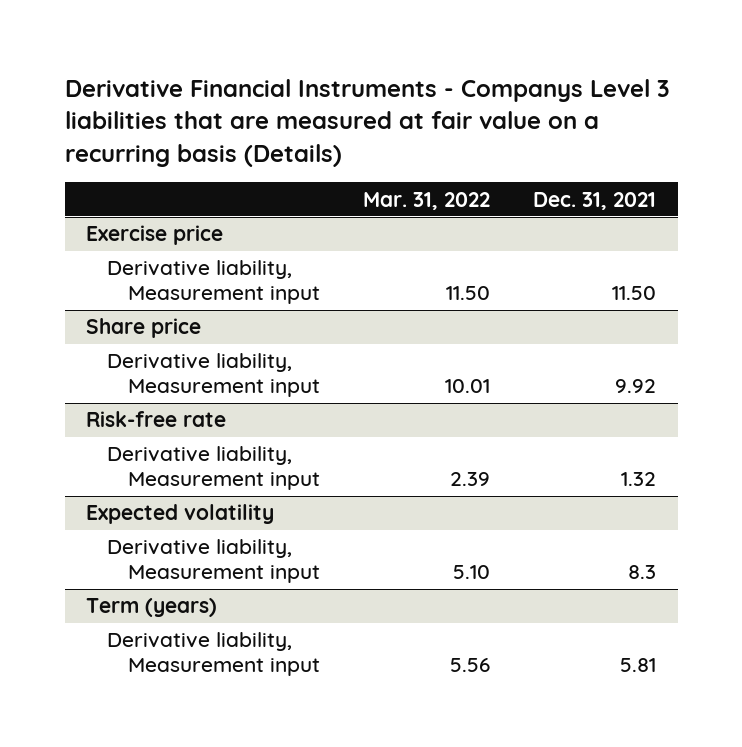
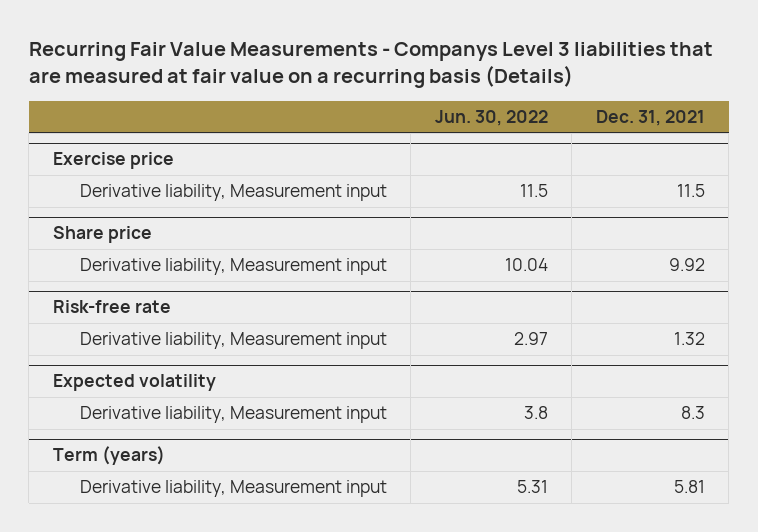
[64,78,670,167] Derivative Financial Instruments - Companys Level 3 liabilities that are measured at fair value on a recurring basis (Details) -> [28,42,713,89] Recurring Fair Value Measurements - Companys Level 3 liabilities that are measured at fair value on a recurring basis (Details)
[362,191,490,210] Mar. 31, 2022 -> none
none -> [434,109,548,126] Jun. 30, 2022
[611,286,656,301] 11.50 -> [676,184,705,198] 11.5

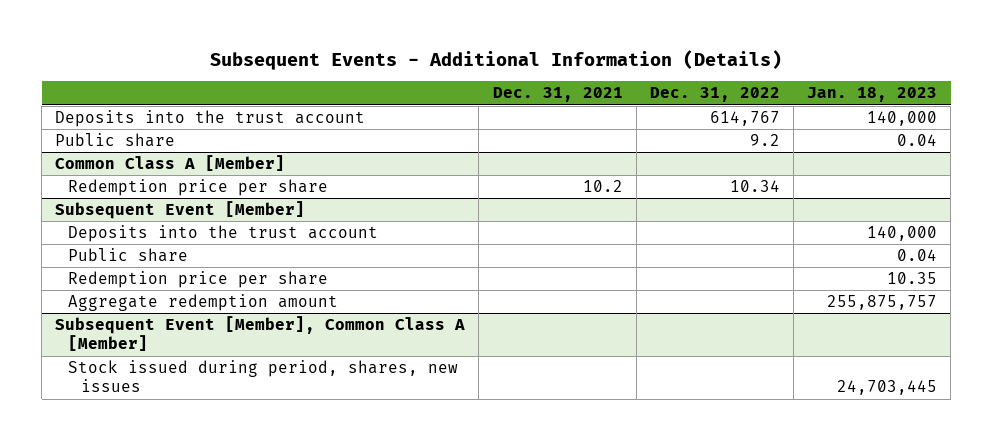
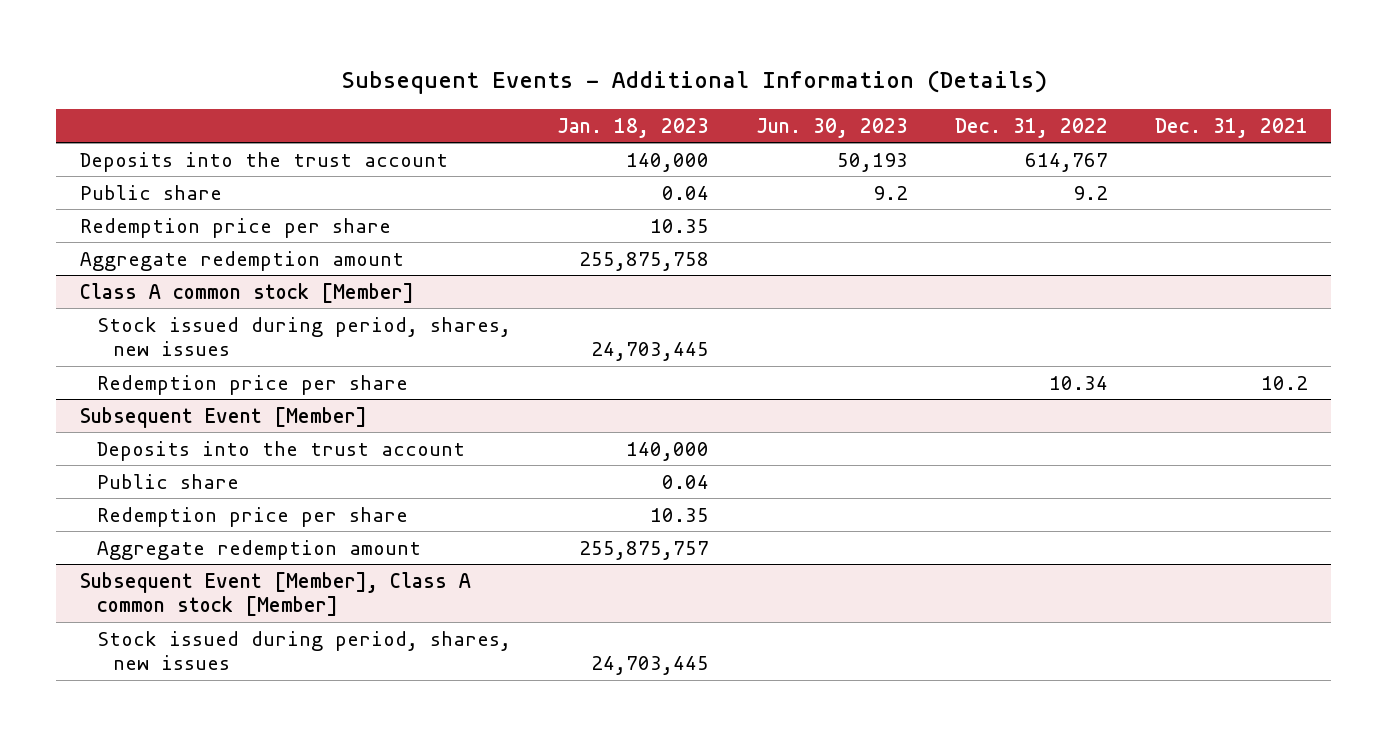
none -> [756,117,909,138] Jun. 30, 2023
none -> [79,217,391,238] Redemption price per share
none -> [79,250,404,271] Aggregate redemption amount
[55,155,286,172] Common Class A [Member] -> [79,282,414,303] Class A common stock [Member]
none -> [96,316,511,357] Stock issued during period, shares, new issues
[55,316,466,352] Subsequent Event [Member], Common Class A [Member] -> [79,571,471,617] Subsequent Event [Member], Class A common stock [Member]

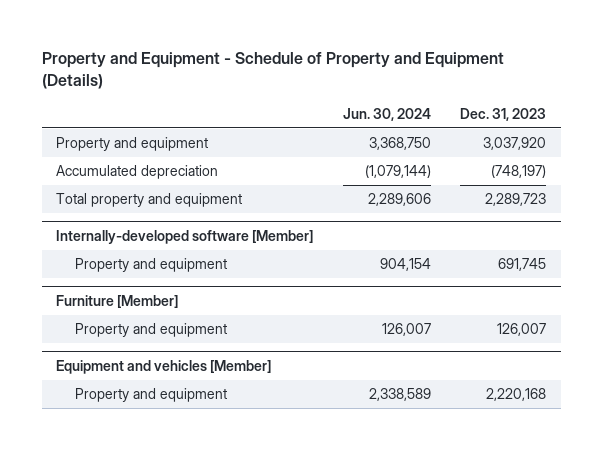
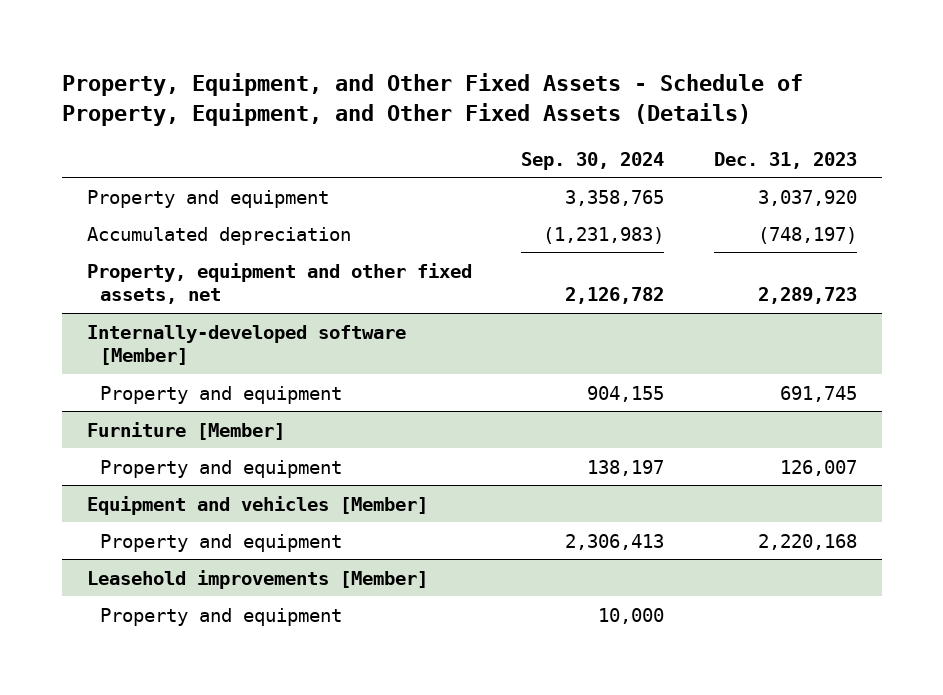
[41,51,504,89] Property and Equipment - Schedule of Property and Equipment (Details) -> [61,73,803,126] Property, Equipment, and Other Fixed Assets - Schedule of Property, Equipment, and Other Fixed Assets (Details)
[342,107,431,121] Jun. 30, 2024 -> none
none -> [521,151,665,170] Sep. 30, 2024
[56,193,243,208] Total property and equipment -> [86,262,472,305] Property, equipment and other fixed assets, net
none -> [86,569,428,589] Leasehold improvements [Member]
none -> [100,607,343,626] Property and equipment

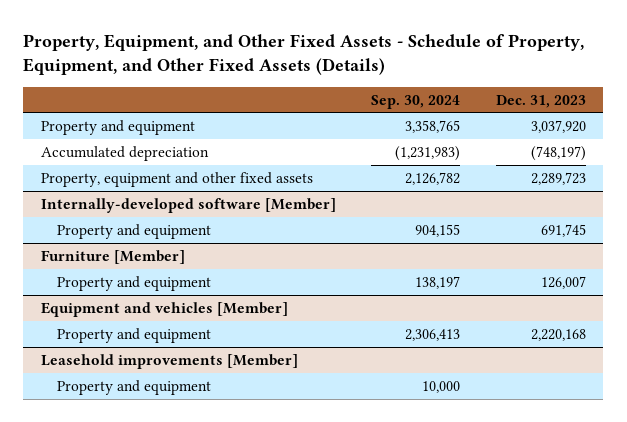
[86,262,472,305] Property, equipment and other fixed assets, net -> [41,171,314,187] Property, equipment and other fixed assets

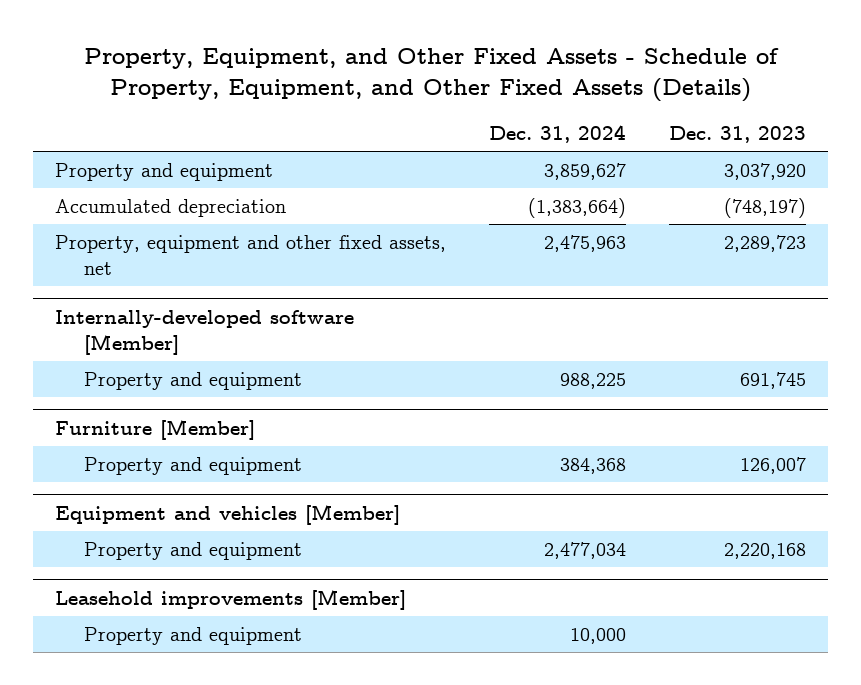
[371,94,461,109] Sep. 30, 2024 -> none
none -> [489,125,627,144] Dec. 31, 2024
[41,171,314,187] Property, equipment and other fixed assets -> [55,234,447,275] Property, equipment and other fixed assets, net

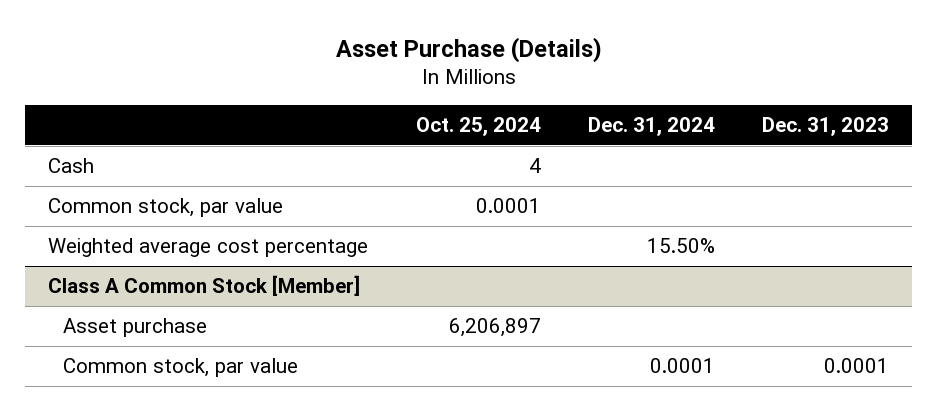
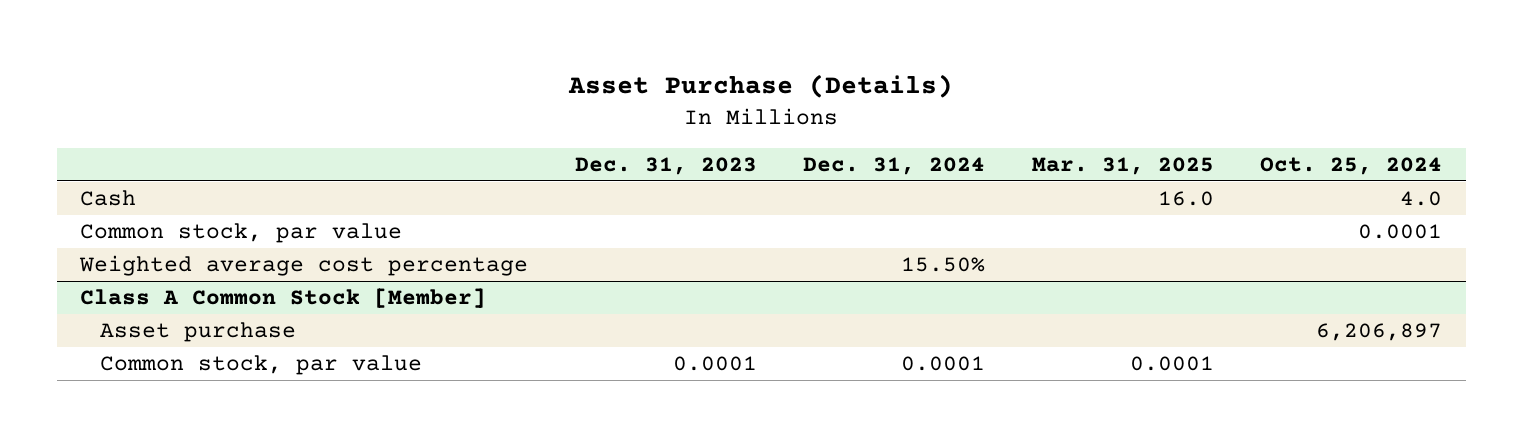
none -> [1031,156,1214,175] Mar. 31, 2025
[528,158,541,174] 4 -> [1400,191,1443,207] 4.0

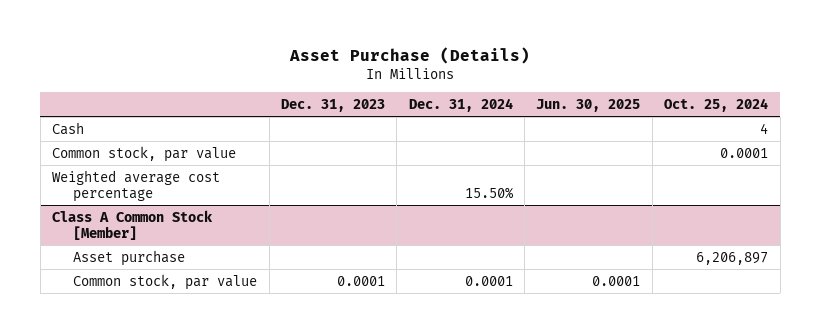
[1031,156,1214,175] Mar. 31, 2025 -> none
none -> [536,99,641,113] Jun. 30, 2025
[1400,191,1443,207] 4.0 -> [760,122,769,134] 4

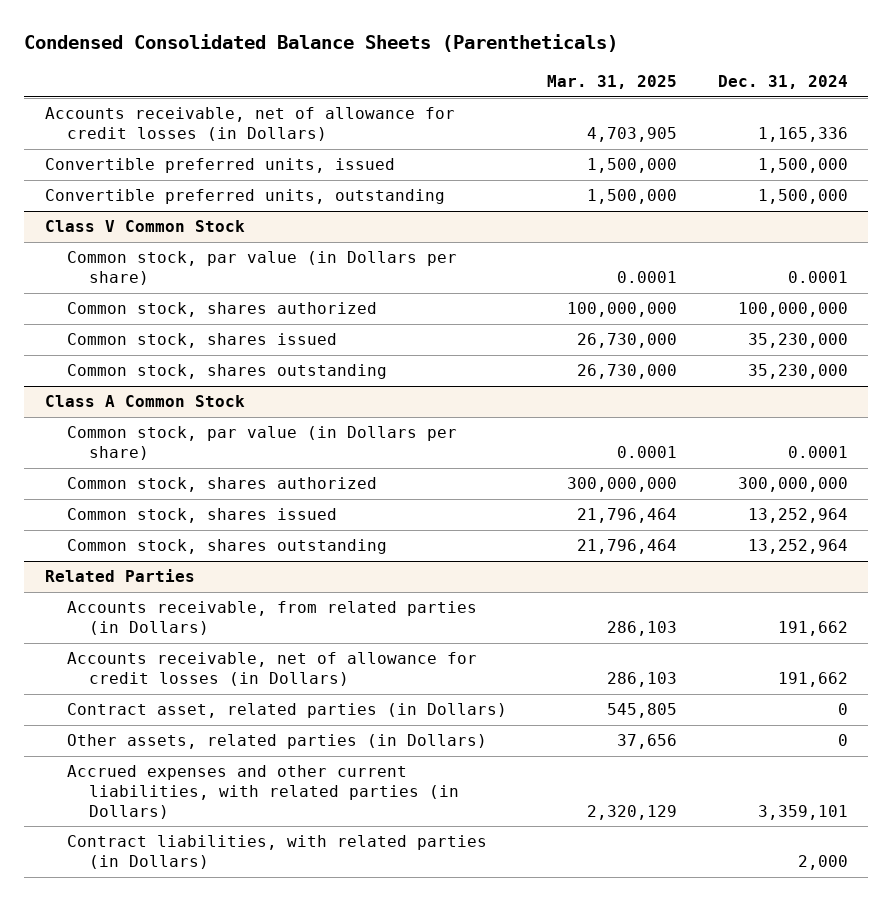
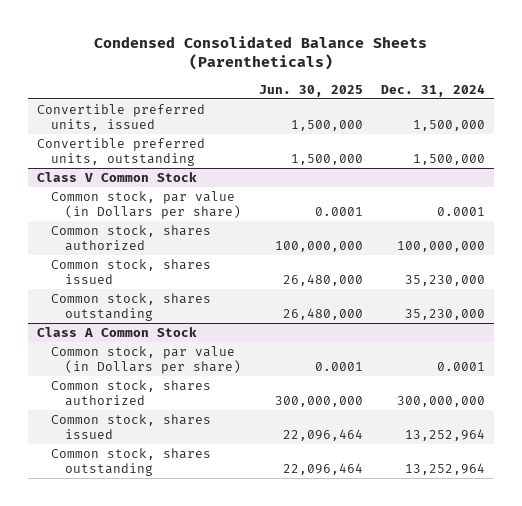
[547,75,678,90] Mar. 31, 2025 -> none
none -> [259,84,364,97] Jun. 30, 2025
[44,107,455,142] Accounts receivable, net of allowance for credit losses (in Dollars) -> none
[44,569,195,583] Related Parties -> none
[66,601,477,636] Accounts receivable, from related parties (in Dollars) -> none
[66,652,477,687] Accounts receivable, net of allowance for credit losses (in Dollars) -> none
[66,703,507,719] Contract asset, related parties (in Dollars) -> none
[66,734,487,750] Other assets, related parties (in Dollars) -> none
[66,765,459,819] Accrued expenses and other current liabilities, with related parties (in Dollars) -> none
[66,835,487,870] Contract liabilities, with related parties (in Dollars) -> none

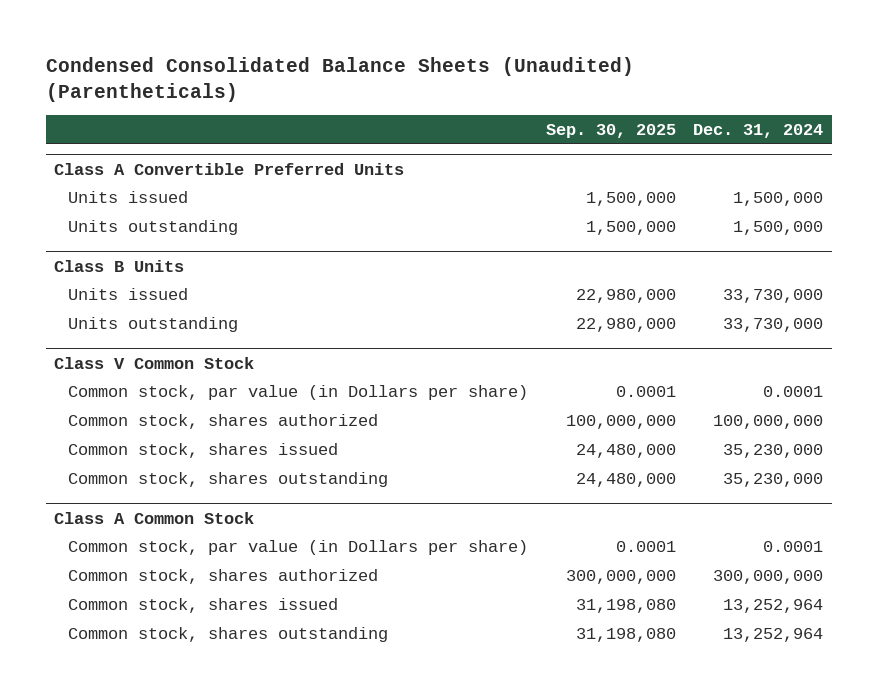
[93,35,427,71] Condensed Consolidated Balance Sheets (Parentheticals) -> [45,56,634,102] Condensed Consolidated Balance Sheets (Unaudited) (Parentheticals)
[259,84,364,97] Jun. 30, 2025 -> none
none -> [545,123,676,138] Sep. 30, 2025
none -> [54,162,405,175] Class A Convertible Preferred Units
[36,103,205,132] Convertible preferred units, issued -> [68,190,189,203] Units issued
[36,137,205,167] Convertible preferred units, outstanding -> [68,219,239,235] Units outstanding
none -> [54,259,185,272] Class B Units
none -> [68,287,189,300] Units issued
none -> [68,316,239,332] Units outstanding

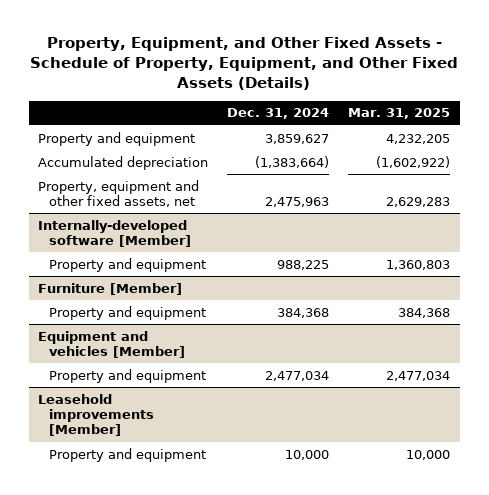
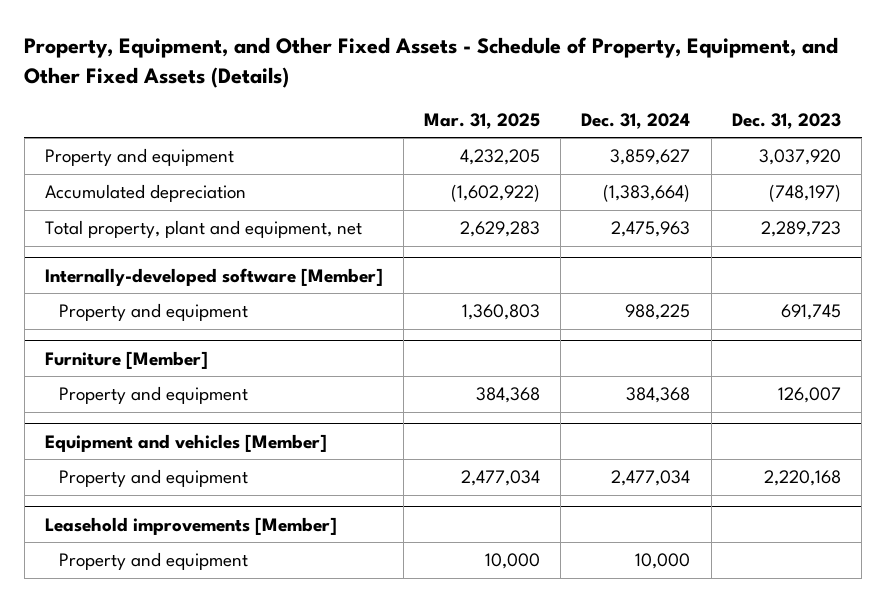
none -> [731,112,841,129] Dec. 31, 2023
[38,179,200,208] Property, equipment and other fixed assets, net -> [44,220,362,239] Total property, plant and equipment, net

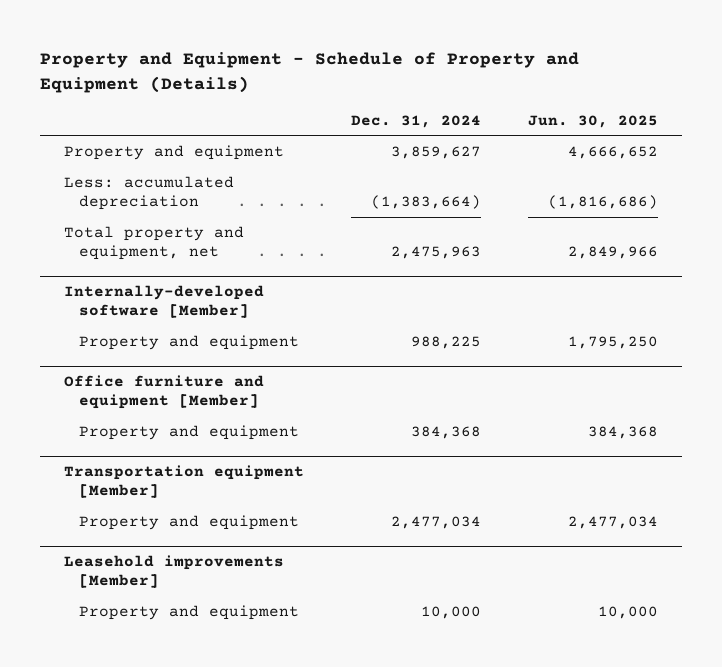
[24,37,839,88] Property, Equipment, and Other Fixed Assets - Schedule of Property, Equipment, and Other Fixed Assets (Details) -> [39,52,579,93] Property and Equipment - Schedule of Property and Equipment (Details)
[424,112,541,129] Mar. 31, 2025 -> none
[731,112,841,129] Dec. 31, 2023 -> none
none -> [528,114,659,128] Jun. 30, 2025
[44,184,246,203] Accumulated depreciation -> [63,175,234,210] Less: accumulated depreciation
[44,220,362,239] Total property, plant and equipment, net -> [63,225,244,260] Total property and equipment, net
[44,350,208,369] Furniture [Member] -> none
none -> [63,375,264,410] Office furniture and equipment [Member]
[44,433,327,452] Equipment and vehicles [Member] -> none
none -> [63,465,304,499] Transportation equipment [Member]

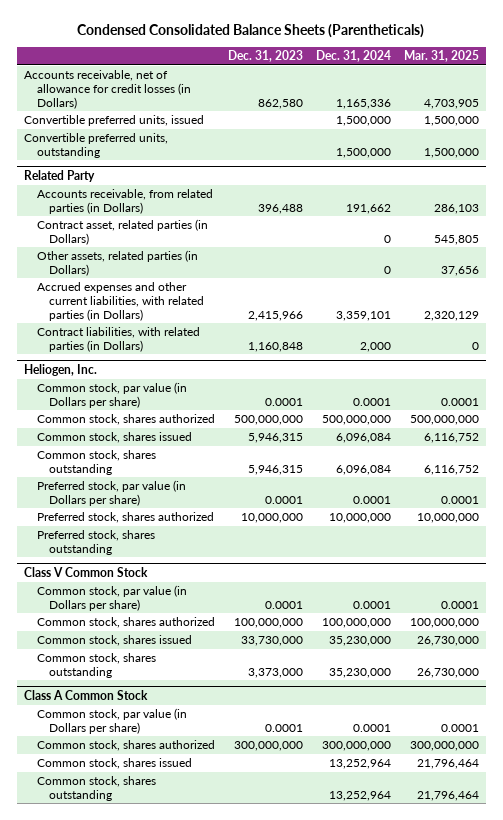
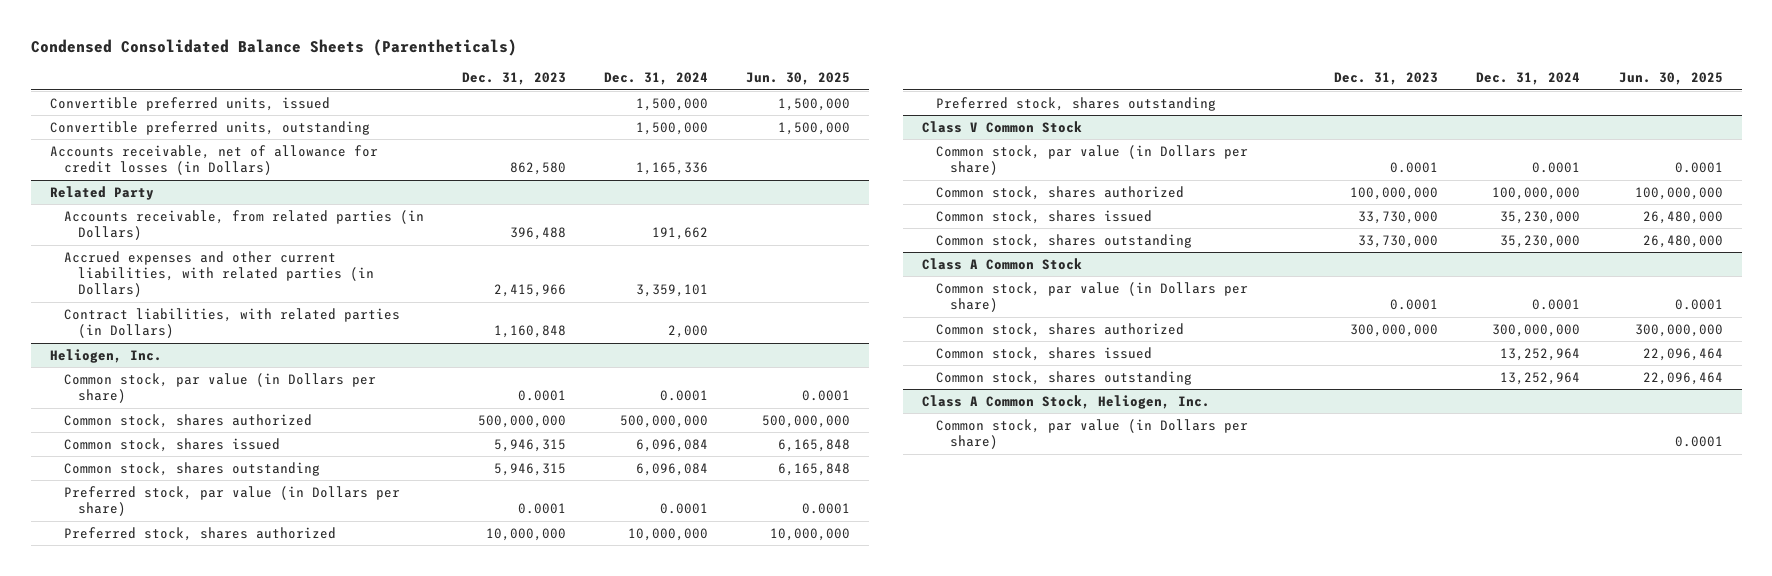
[404,50,480,63] Mar. 31, 2025 -> none
none -> [746,72,851,86] Jun. 30, 2025
[23,70,191,109] Accounts receivable, net of allowance for credit losses (in Dollars) -> [49,144,378,176] Accounts receivable, net of allowance for credit losses (in Dollars)
[36,219,208,245] Contract asset, related parties (in Dollars) -> none
[36,250,198,276] Other assets, related parties (in Dollars) -> none
[247,667,303,678] 3,373,000 -> [1358,234,1439,248] 33,730,000
none -> [922,394,1211,409] Class A Common Stock, Heliogen, Inc.
none -> [935,418,1248,450] Common stock, par value (in Dollars per share)

